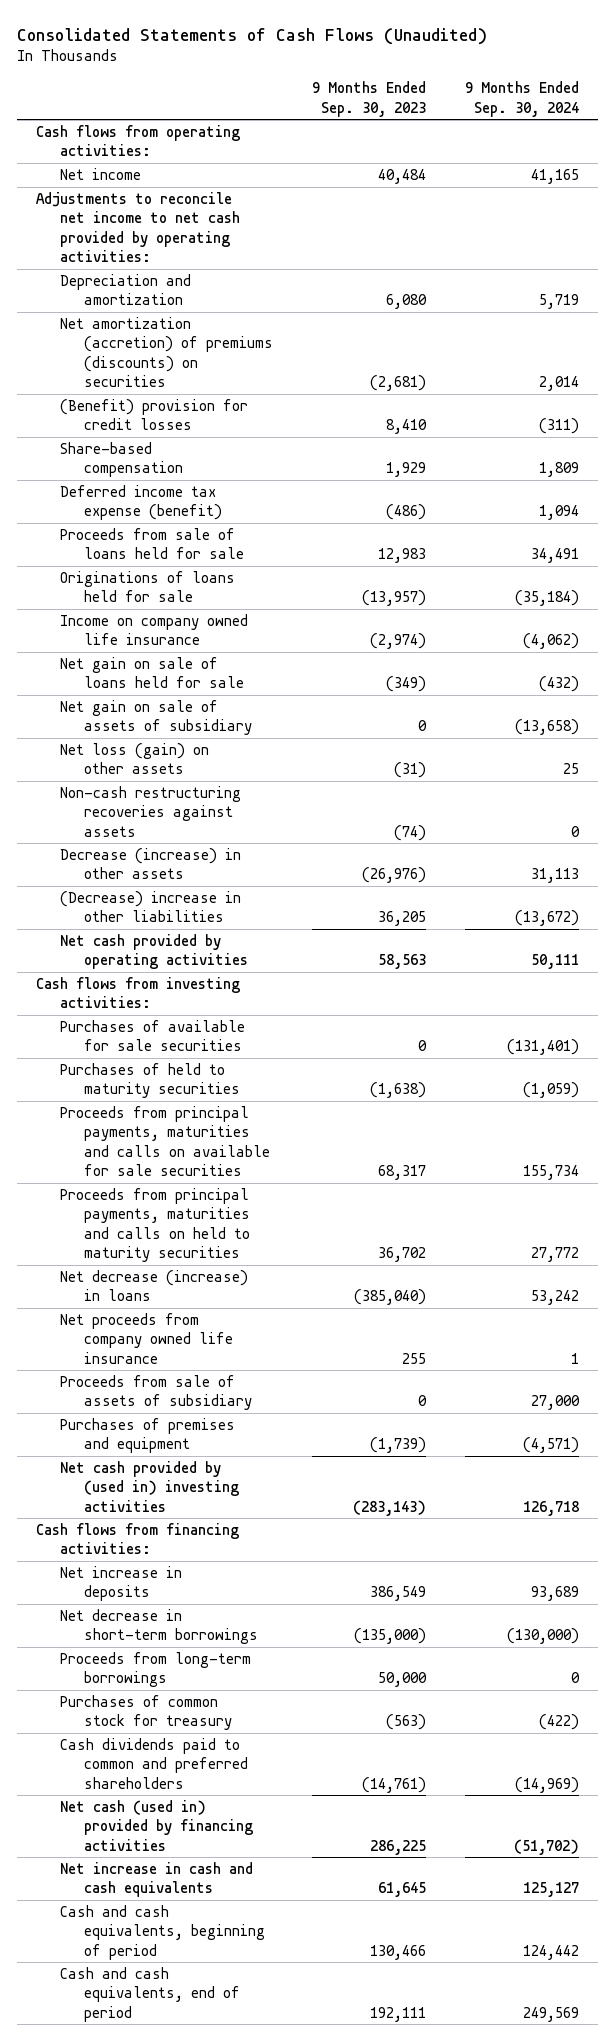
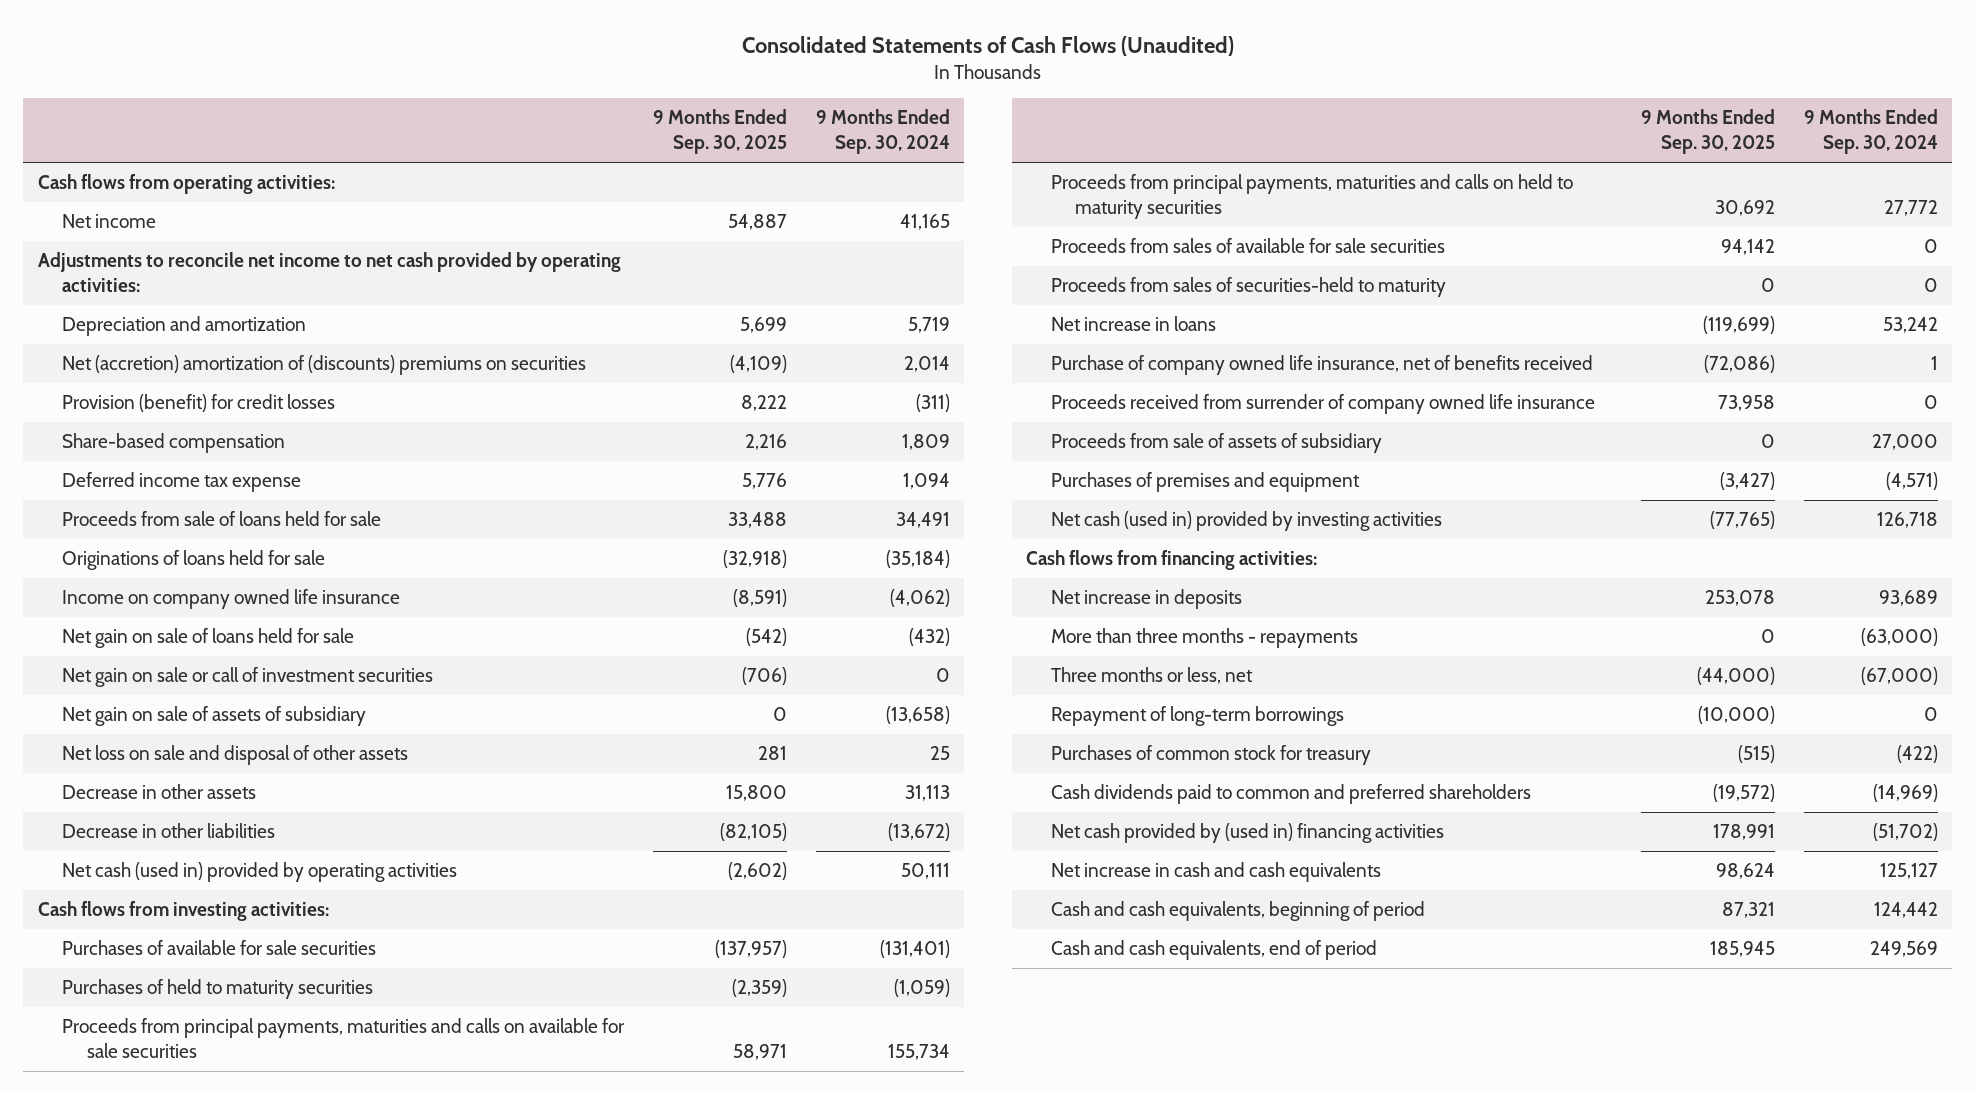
[311,81,426,117] 9 Months Ended Sep. 30, 2023 -> none
none -> [653,109,788,155] 9 Months Ended Sep. 30, 2025
[60,317,274,387] Net amortization (accretion) of premiums (discounts) on securities -> [62,355,587,376] Net (accretion) amortization of (discounts) premiums on securities
[60,399,249,431] (Benefit) provision for credit losses -> [62,394,336,413] Provision (benefit) for credit losses
[60,485,223,521] Deferred income tax expense (benefit) -> [62,472,302,493] Deferred income tax expense
none -> [62,667,434,688] Net gain on sale or call of investment securities
[60,786,242,837] Non-cash restructuring recoveries against assets -> none
[60,743,210,775] Net loss (gain) on other assets -> [62,745,409,766] Net loss on sale and disposal of other assets
[60,848,242,880] Decrease (increase) in other assets -> [62,784,257,800] Decrease in other assets
[60,891,242,923] (Decrease) increase in other liabilities -> [62,823,276,839] Decrease in other liabilities
[60,934,249,970] Net cash provided by operating activities -> [62,862,458,883] Net cash (used in) provided by operating activities
none -> [1050,238,1445,254] Proceeds from sales of available for sale securities
none -> [1050,277,1446,298] Proceeds from sales of securities-held to maturity
[60,1270,249,1302] Net decrease (increase) in loans -> [1050,316,1216,332] Net increase in loans
none -> [1050,355,1593,376] Purchase of company owned life insurance, net of benefits received
[60,1313,234,1364] Net proceeds from company owned life insurance -> [1050,394,1595,415] Proceeds received from surrender of company owned life insurance
[570,1352,579,1364] 1 -> [1923,395,1938,410] 0
[60,1461,240,1512] Net cash provided by (used in) investing activities -> [1050,511,1442,532] Net cash (used in) provided by investing activities
[60,1609,259,1645] Net decrease in short-term borrowings -> none
[60,1652,252,1688] Proceeds from long-term borrowings -> none
none -> [1050,628,1358,649] More than three months - repayments
none -> [1050,667,1253,685] Three months or less, net
none -> [1050,706,1344,727] Repayment of long-term borrowings
[60,1800,254,1851] Net cash (used in) provided by financing activities -> [1050,823,1444,844] Net cash provided by (used in) financing activities

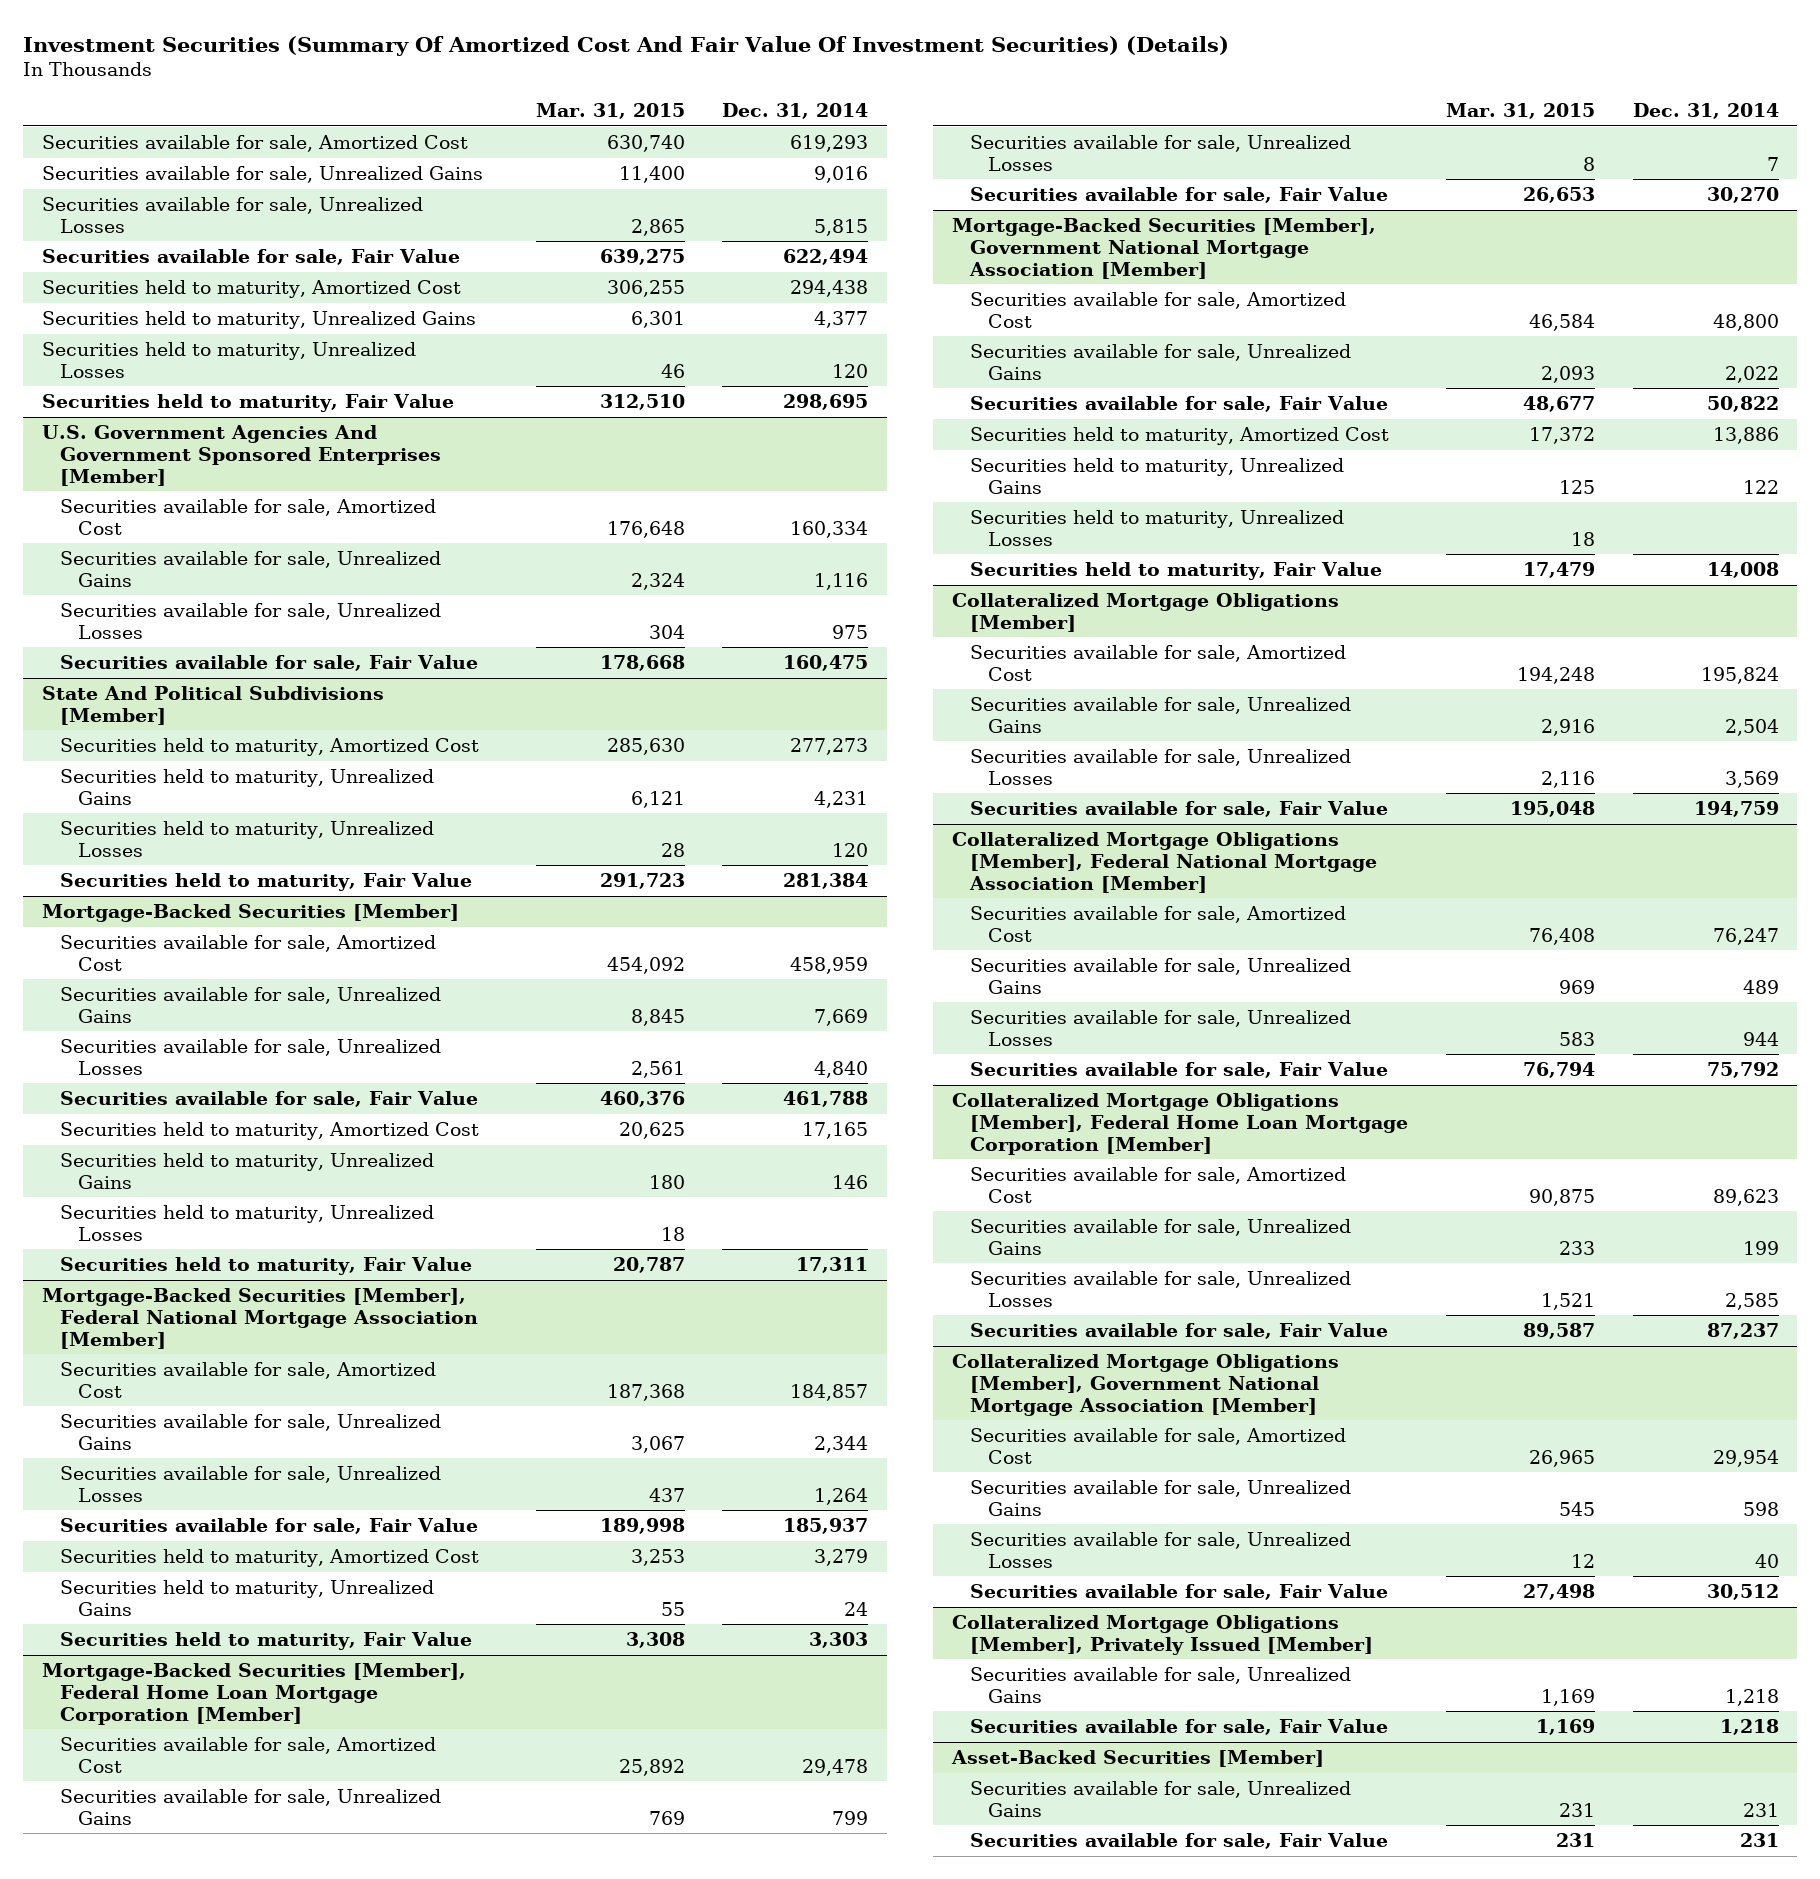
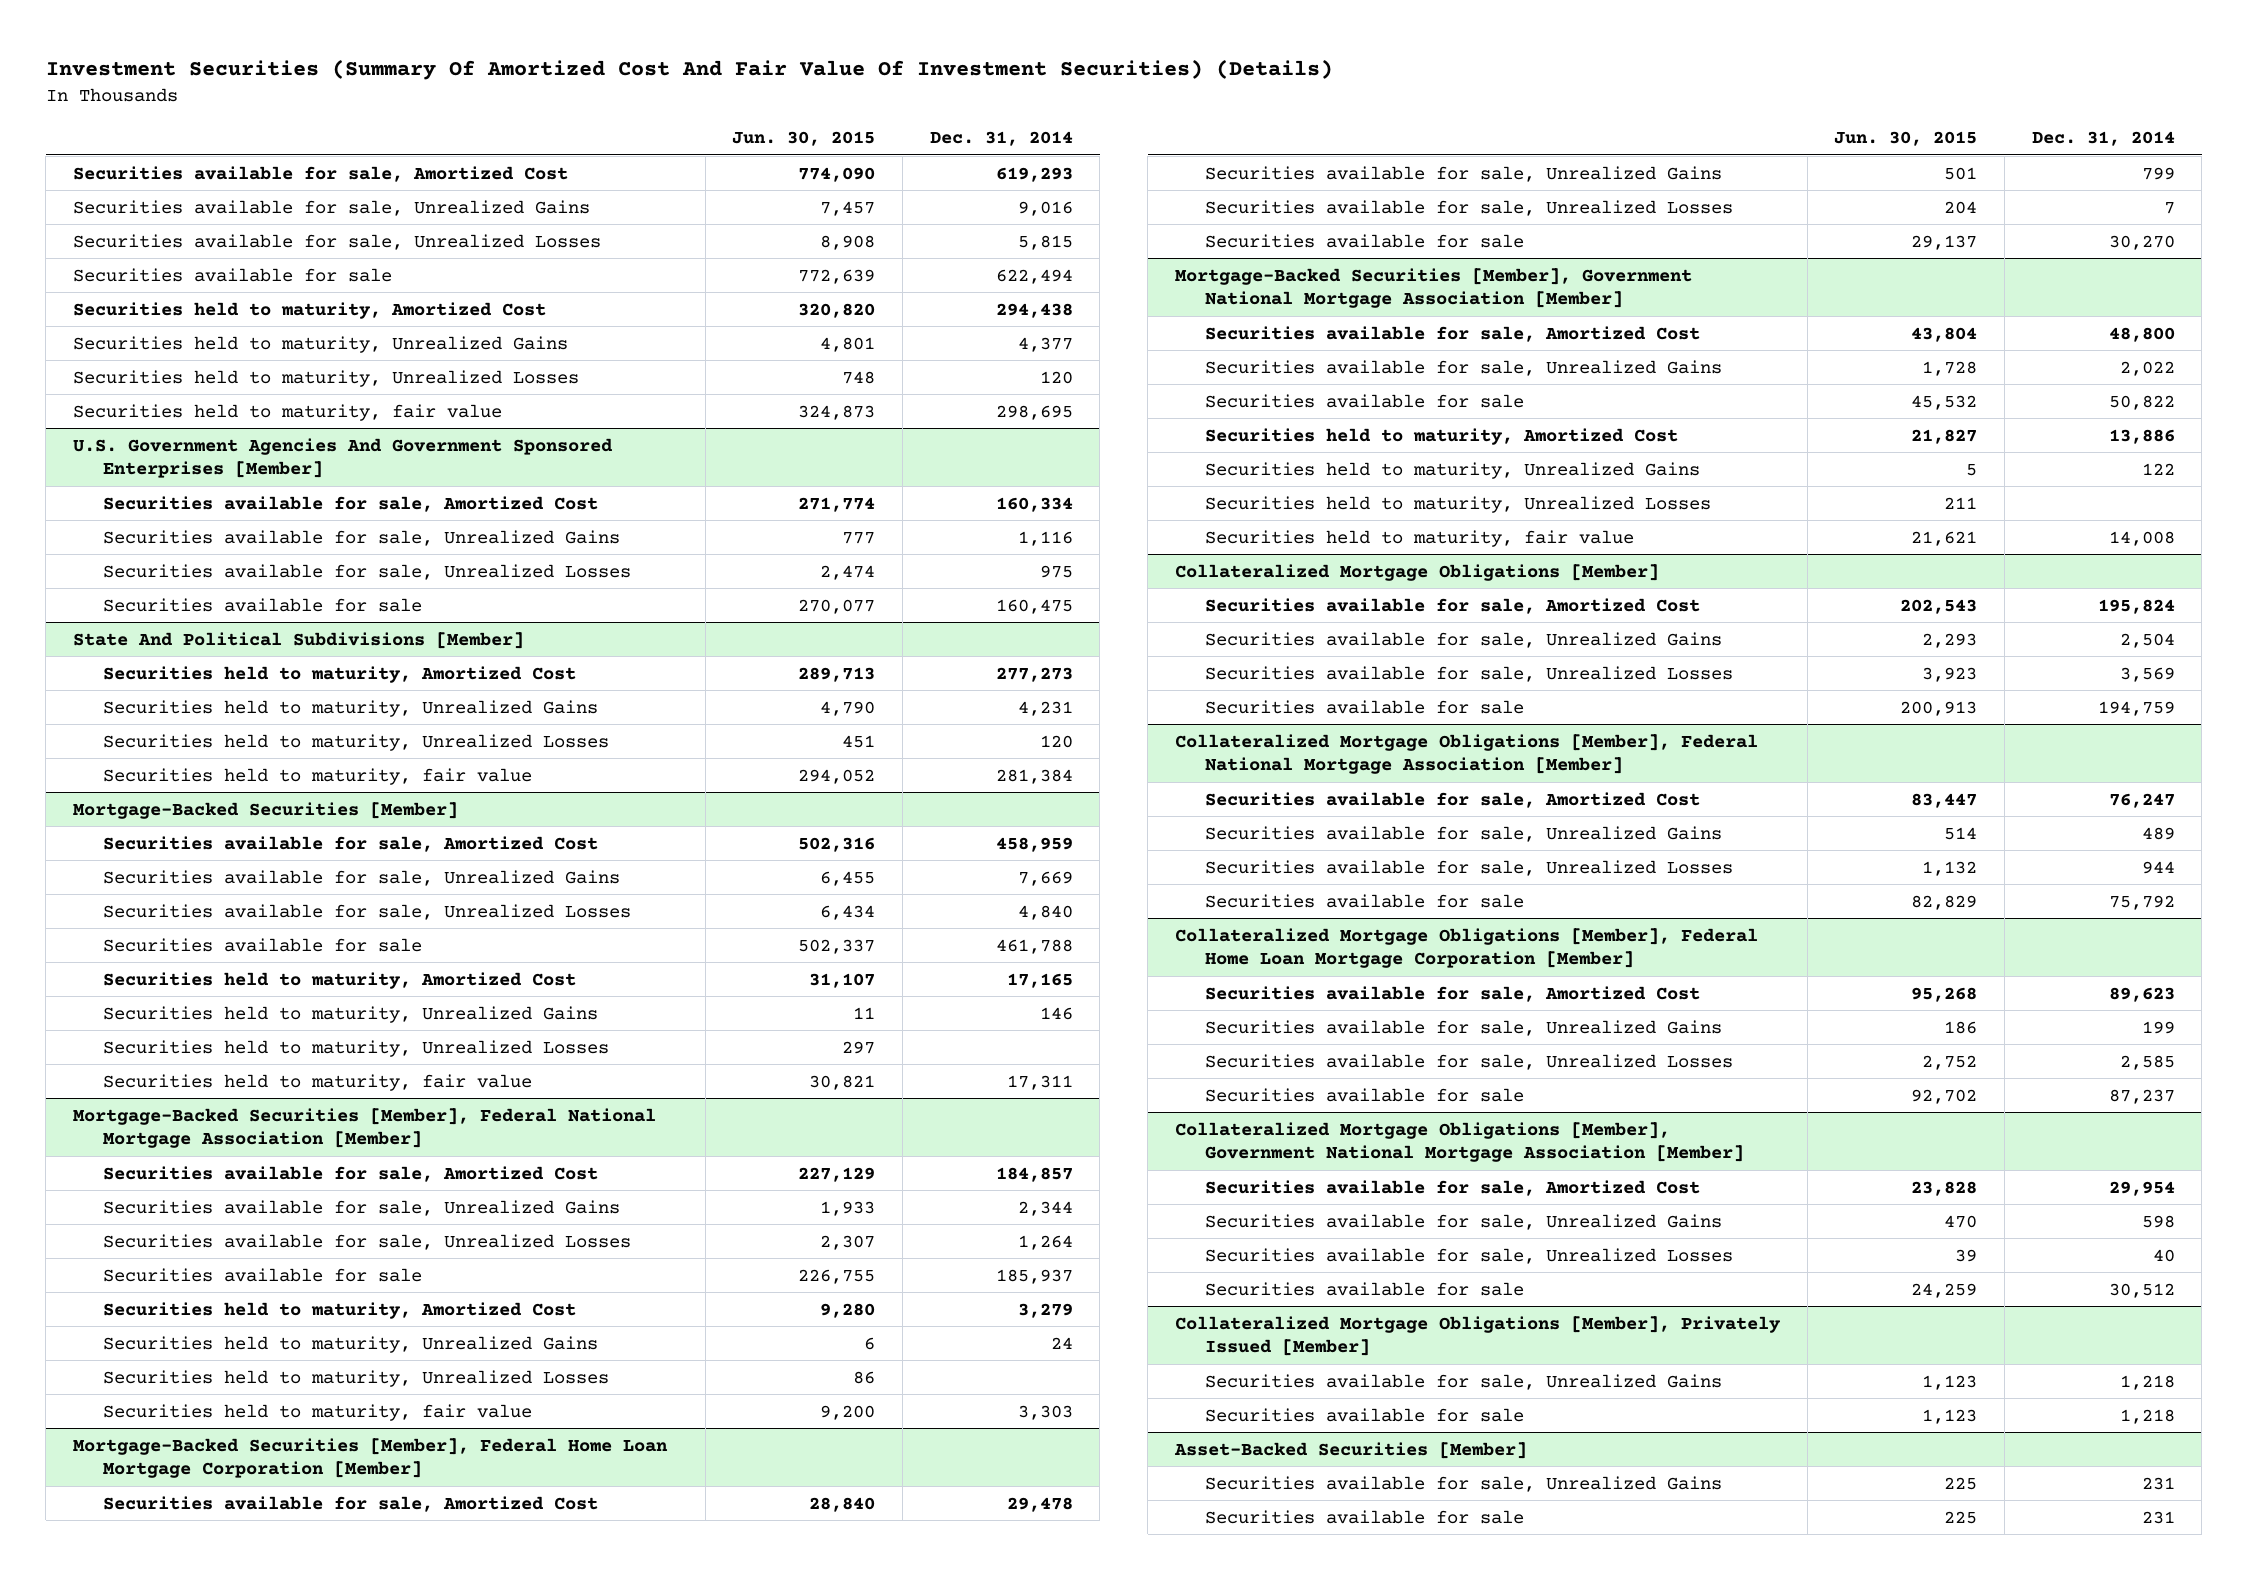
[535,102,685,119] Mar. 31, 2015 -> none
none -> [732,131,876,147] Jun. 30, 2015
[41,249,460,266] Securities available for sale, Fair Value -> [72,267,392,282] Securities available for sale
[41,394,454,413] Securities held to maturity, Fair Value -> [72,403,502,421] Securities held to maturity, fair value
[59,655,478,672] Securities available for sale, Fair Value -> [102,597,422,612] Securities available for sale
[59,873,472,892] Securities held to maturity, Fair Value -> [102,767,532,785] Securities held to maturity, fair value
[59,1091,478,1108] Securities available for sale, Fair Value -> [102,937,422,952] Securities available for sale
[59,1257,472,1276] Securities held to maturity, Fair Value -> [102,1073,532,1091] Securities held to maturity, fair value
[59,1518,478,1535] Securities available for sale, Fair Value -> [102,1267,422,1282] Securities available for sale
none -> [102,1369,609,1387] Securities held to maturity, Unrealized Losses
[59,1632,472,1651] Securities held to maturity, Fair Value -> [102,1403,532,1421] Securities held to maturity, fair value
[970,187,1389,204] Securities available for sale, Fair Value -> [1204,233,1524,248] Securities available for sale
[970,396,1389,413] Securities available for sale, Fair Value -> [1204,393,1524,408] Securities available for sale
[970,562,1383,581] Securities held to maturity, Fair Value -> [1204,529,1634,547] Securities held to maturity, fair value
[970,801,1389,818] Securities available for sale, Fair Value -> [1204,699,1524,714] Securities available for sale
[970,1062,1389,1079] Securities available for sale, Fair Value -> [1204,893,1524,908] Securities available for sale
[970,1323,1389,1340] Securities available for sale, Fair Value -> [1204,1087,1524,1102] Securities available for sale
[970,1584,1389,1601] Securities available for sale, Fair Value -> [1204,1281,1524,1296] Securities available for sale
[970,1719,1389,1736] Securities available for sale, Fair Value -> [1204,1407,1524,1422] Securities available for sale
[970,1833,1389,1850] Securities available for sale, Fair Value -> [1204,1509,1524,1524] Securities available for sale

